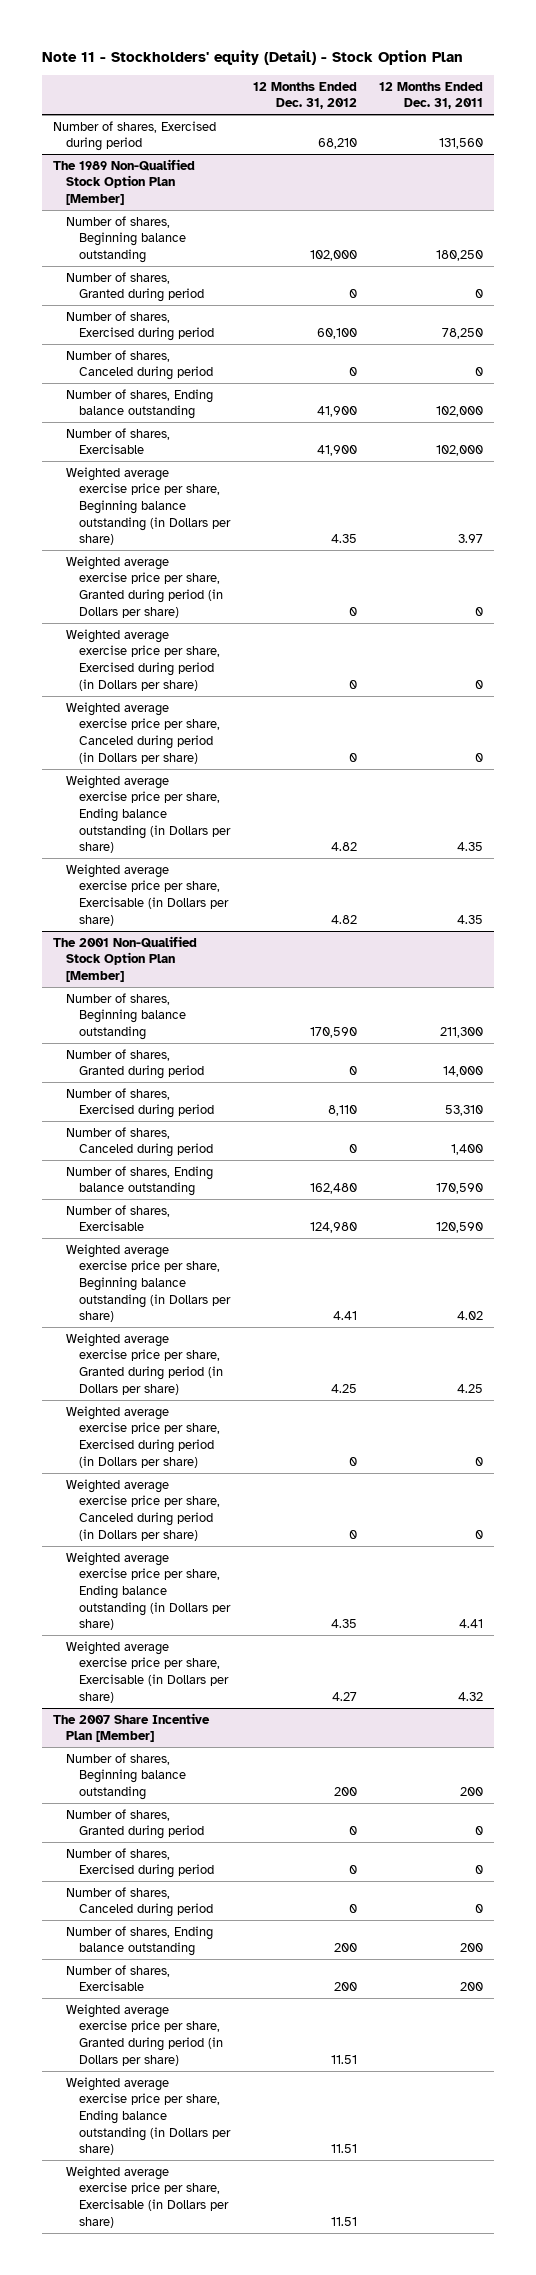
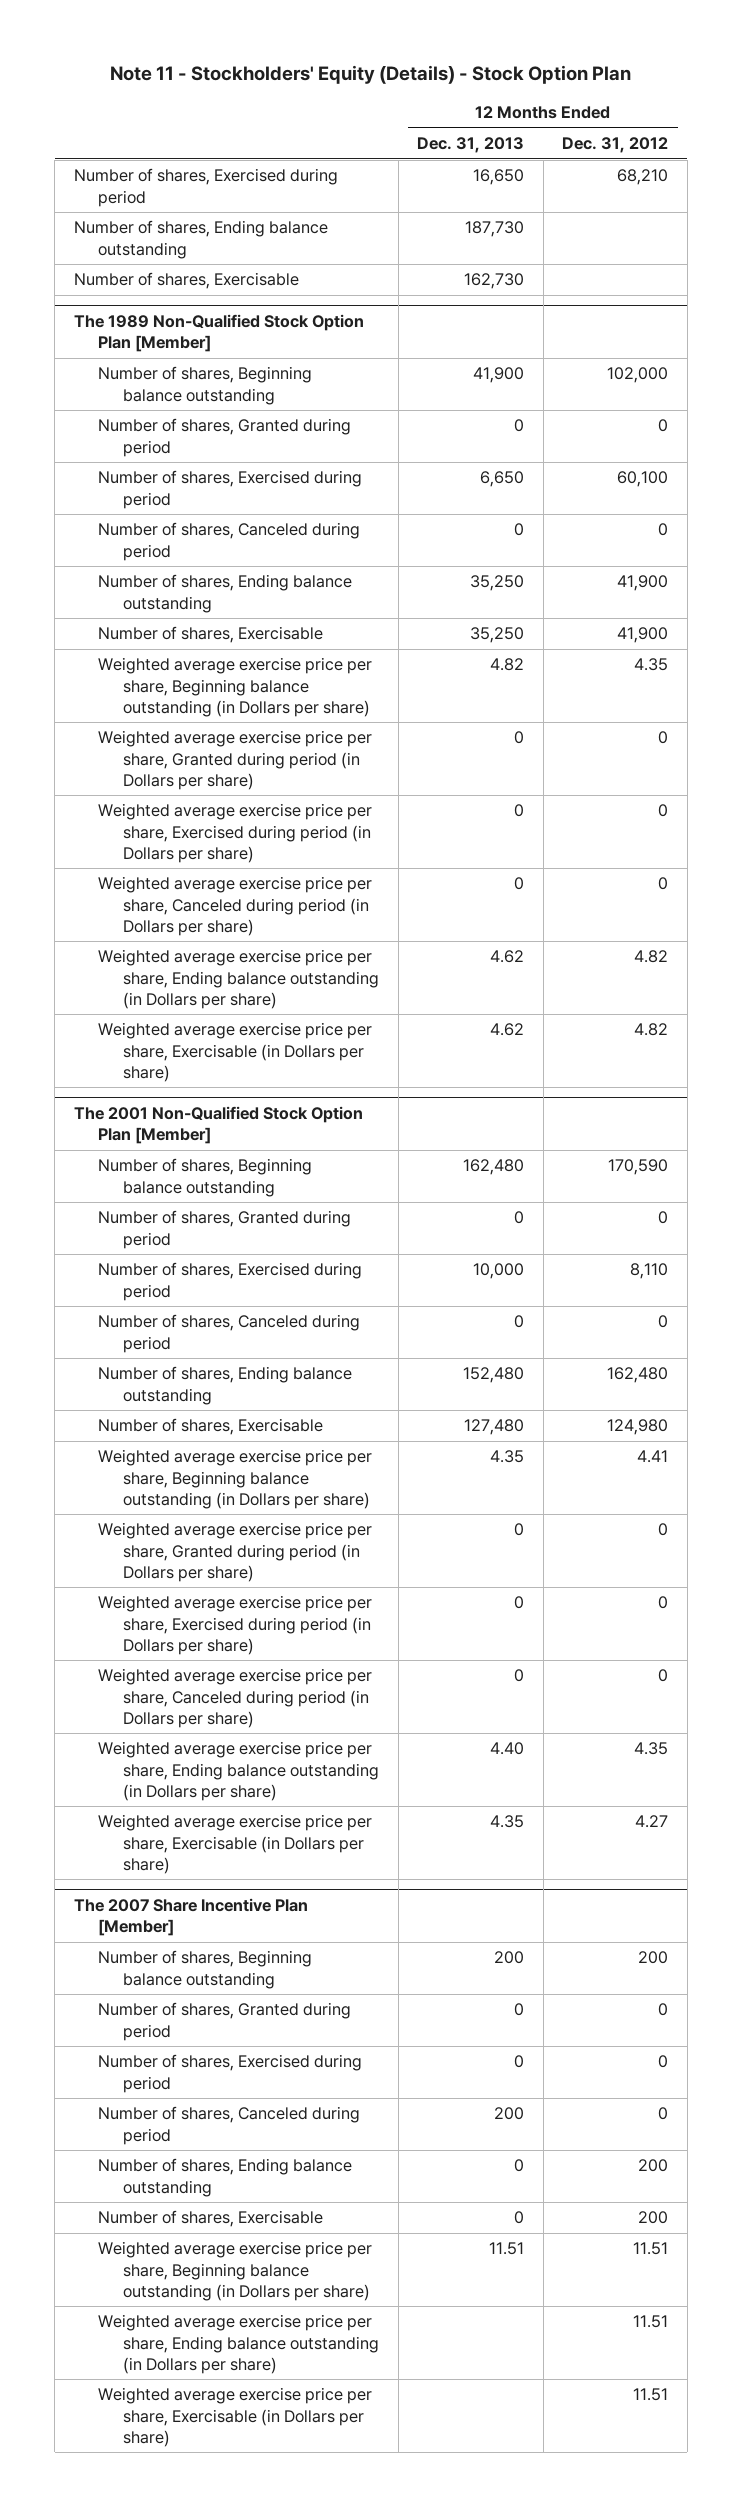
[42,50,464,66] Note 11 - Stockholders' equity (Detail) - Stock Option Plan -> [110,65,632,85] Note 11 - Stockholders' Equity (Details) - Stock Option Plan
[378,81,483,110] 12 Months Ended Dec. 31, 2011 -> none
none -> [417,137,525,154] Dec. 31, 2013
none -> [73,220,328,259] Number of shares, Ending balance outstanding
none -> [73,272,299,290] Number of shares, Exercisable
[330,1383,357,1393] 4.25 -> [658,1523,669,1537] 0
[66,2003,224,2066] Weighted average exercise price per share, Granted during period (in Dollars per share) -> [98,2241,373,2301] Weighted average exercise price per share, Beginning balance outstanding (in Dollars per share)

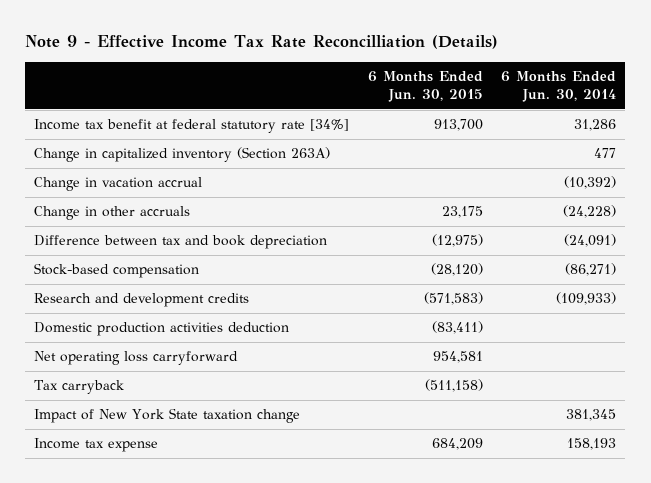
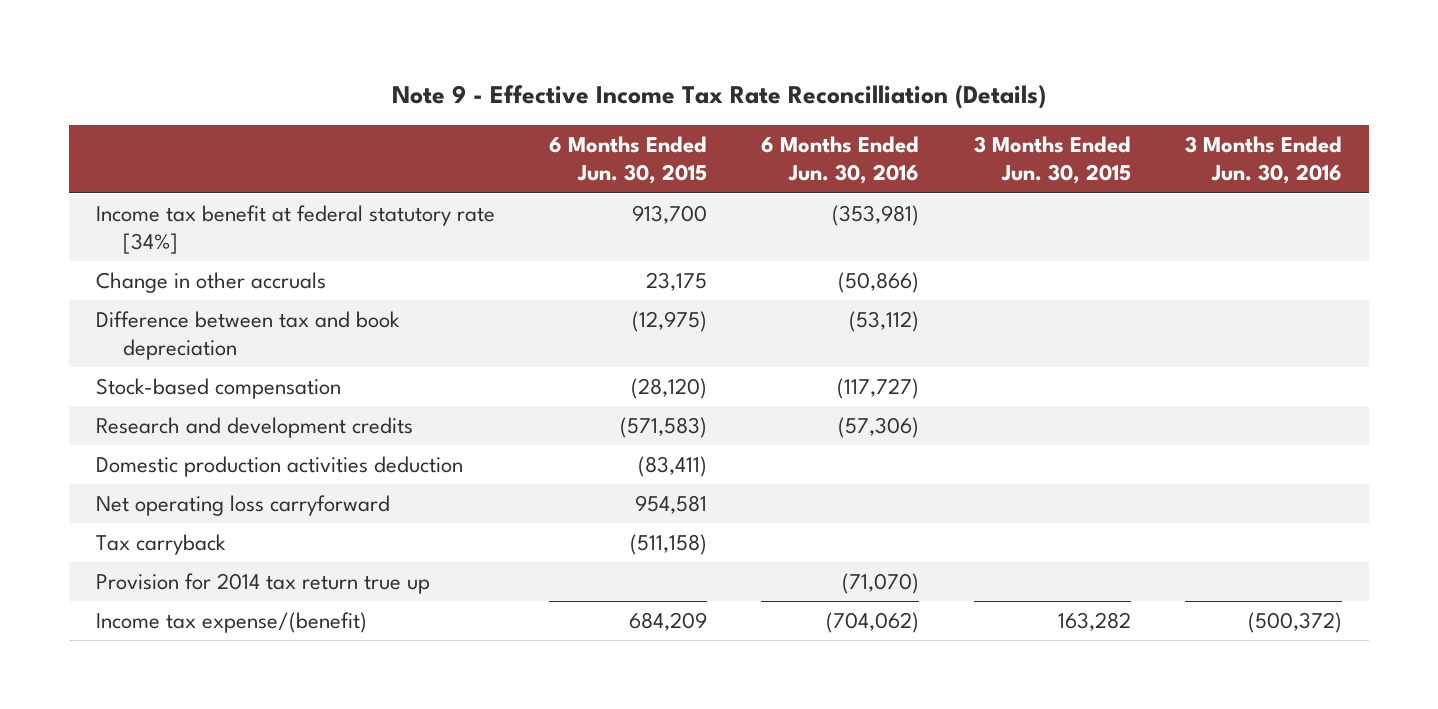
[501,70,617,102] 6 Months Ended Jun. 30, 2014 -> none
none -> [761,136,920,185] 6 Months Ended Jun. 30, 2016
none -> [973,136,1131,185] 3 Months Ended Jun. 30, 2015
none -> [1185,136,1343,185] 3 Months Ended Jun. 30, 2016
[34,147,331,163] Change in capitalized inventory (Section 263A) -> none
[34,177,203,192] Change in vacation accrual -> none
[34,408,301,424] Impact of New York State taxation change -> [95,572,430,594] Provision for 2014 tax return true up
[34,438,159,453] Income tax expense -> [95,611,367,633] Income tax expense/(benefit)

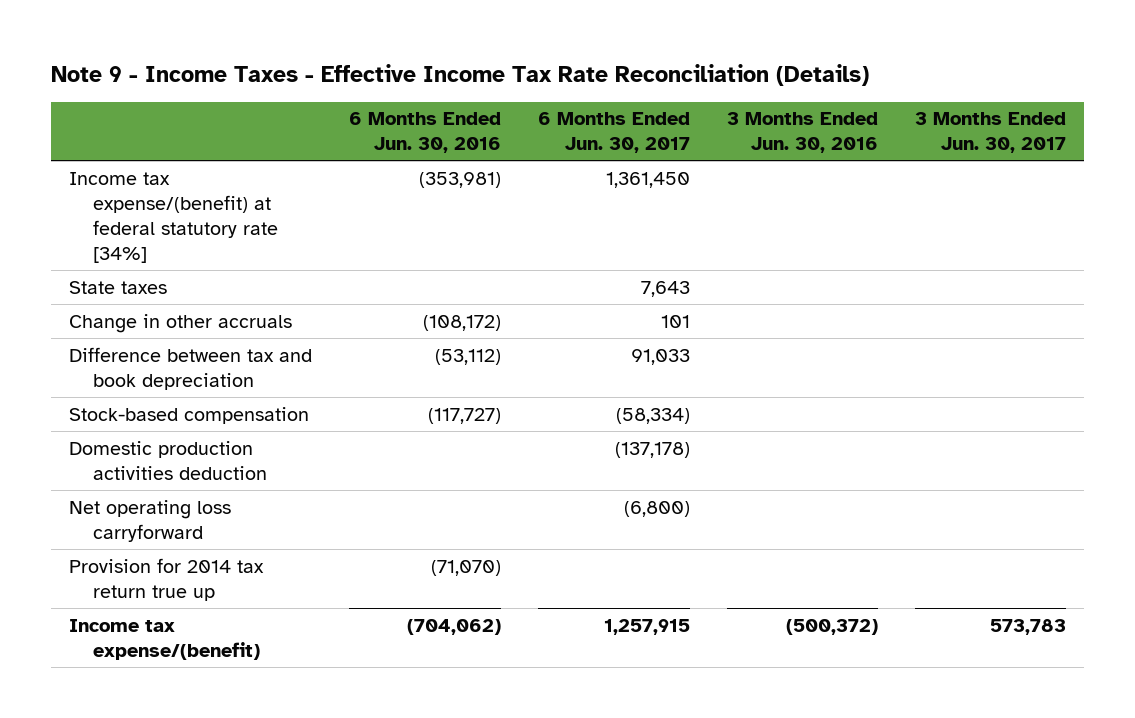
[391,85,1046,110] Note 9 - Effective Income Tax Rate Reconcilliation (Details) -> [50,63,869,86] Note 9 - Income Taxes - Effective Income Tax Rate Reconciliation (Details)
[549,136,708,185] 6 Months Ended Jun. 30, 2015 -> none
[973,136,1131,185] 3 Months Ended Jun. 30, 2015 -> none
none -> [538,112,691,154] 6 Months Ended Jun. 30, 2017
none -> [914,112,1066,154] 3 Months Ended Jun. 30, 2017
[95,204,495,254] Income tax benefit at federal statutory rate [34%] -> [69,171,278,263] Income tax expense/(benefit) at federal statutory rate [34%]
none -> [69,280,168,294] State taxes
[838,271,920,293] (50,866) -> [423,314,502,331] (108,172)
[95,416,413,438] Research and development credits -> none
[95,533,226,555] Tax carryback -> none

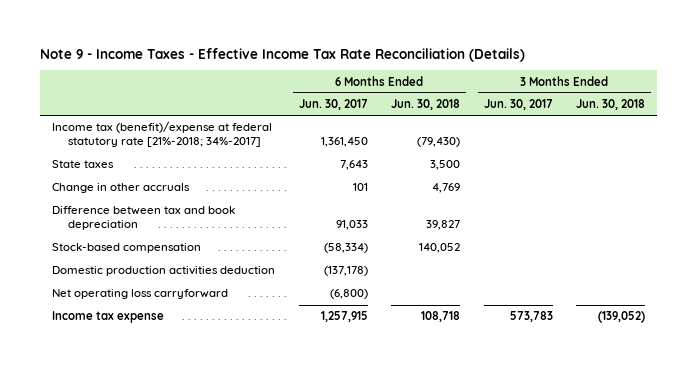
[349,112,502,154] 6 Months Ended Jun. 30, 2016 -> none
[727,112,879,154] 3 Months Ended Jun. 30, 2016 -> none
none -> [391,99,461,111] Jun. 30, 2018
none -> [576,99,646,111] Jun. 30, 2018
[69,171,278,263] Income tax expense/(benefit) at federal statutory rate [34%] -> [52,121,273,148] Income tax (benefit)/expense at federal statutory rate [21%-2018; 34%-2017]
[69,557,265,601] Provision for 2014 tax return true up -> none
[69,618,260,660] Income tax expense/(benefit) -> [52,311,165,324] Income tax expense

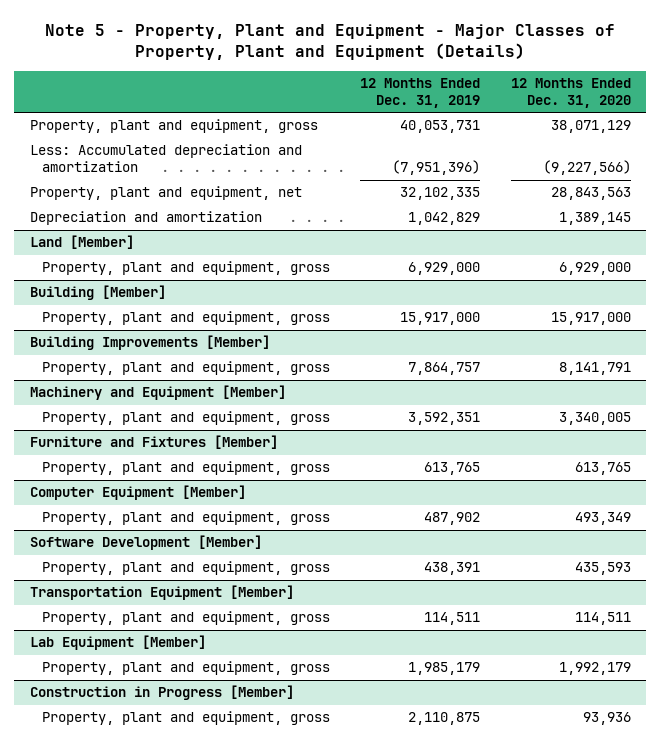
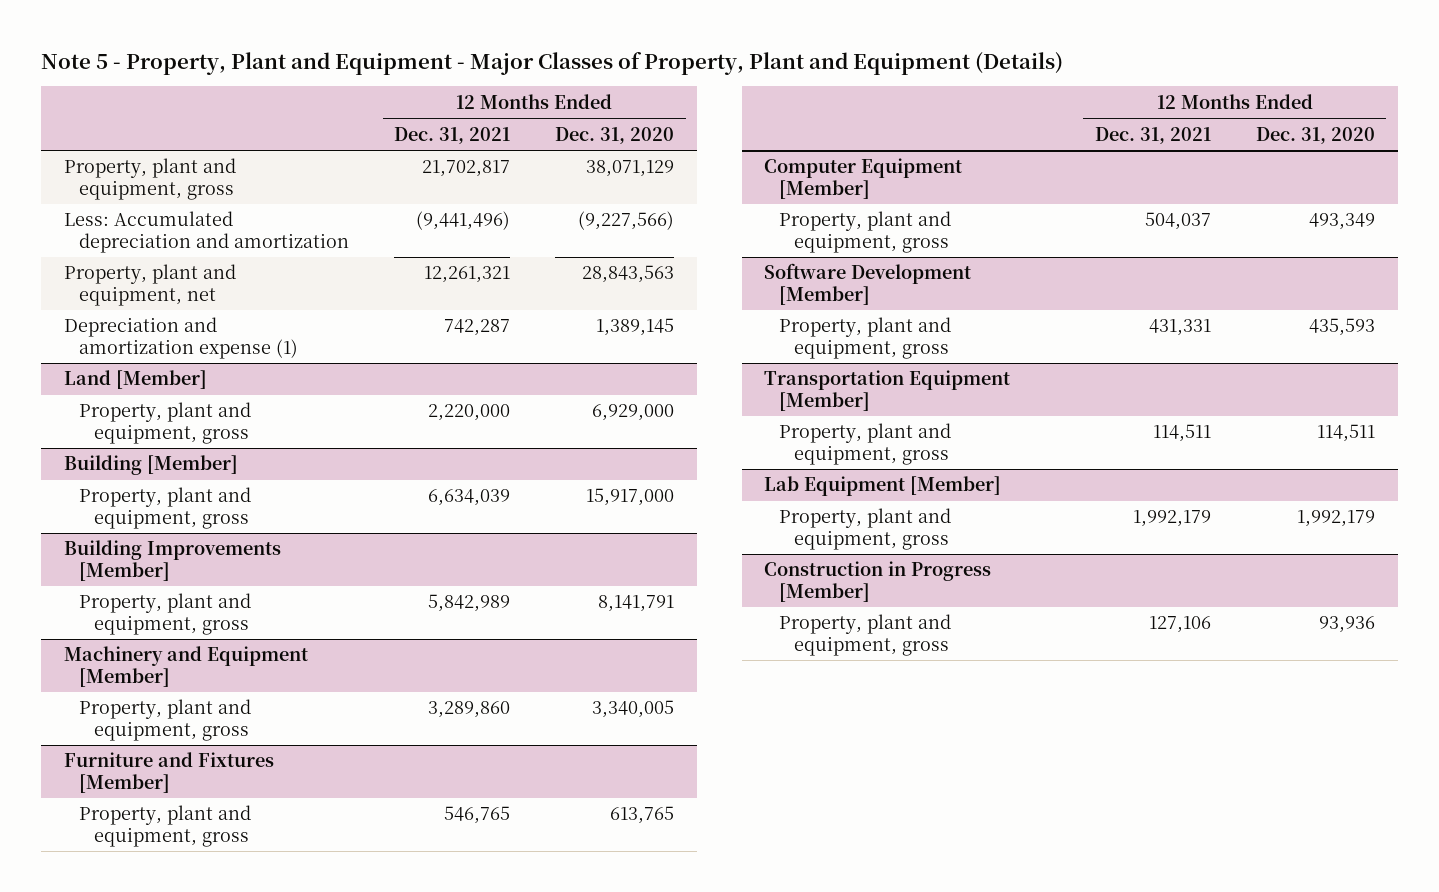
[360,78,481,108] 12 Months Ended Dec. 31, 2019 -> none
none -> [393,126,510,144] Dec. 31, 2021
[29,211,262,226] Depreciation and amortization -> [63,317,298,359] Depreciation and amortization expense (1)

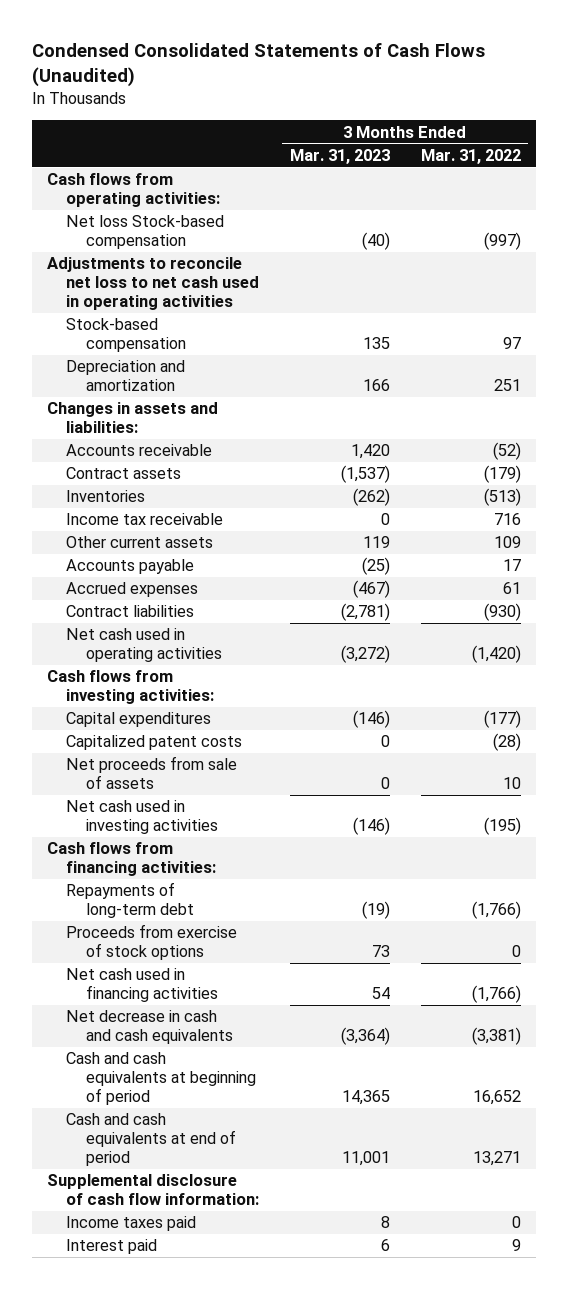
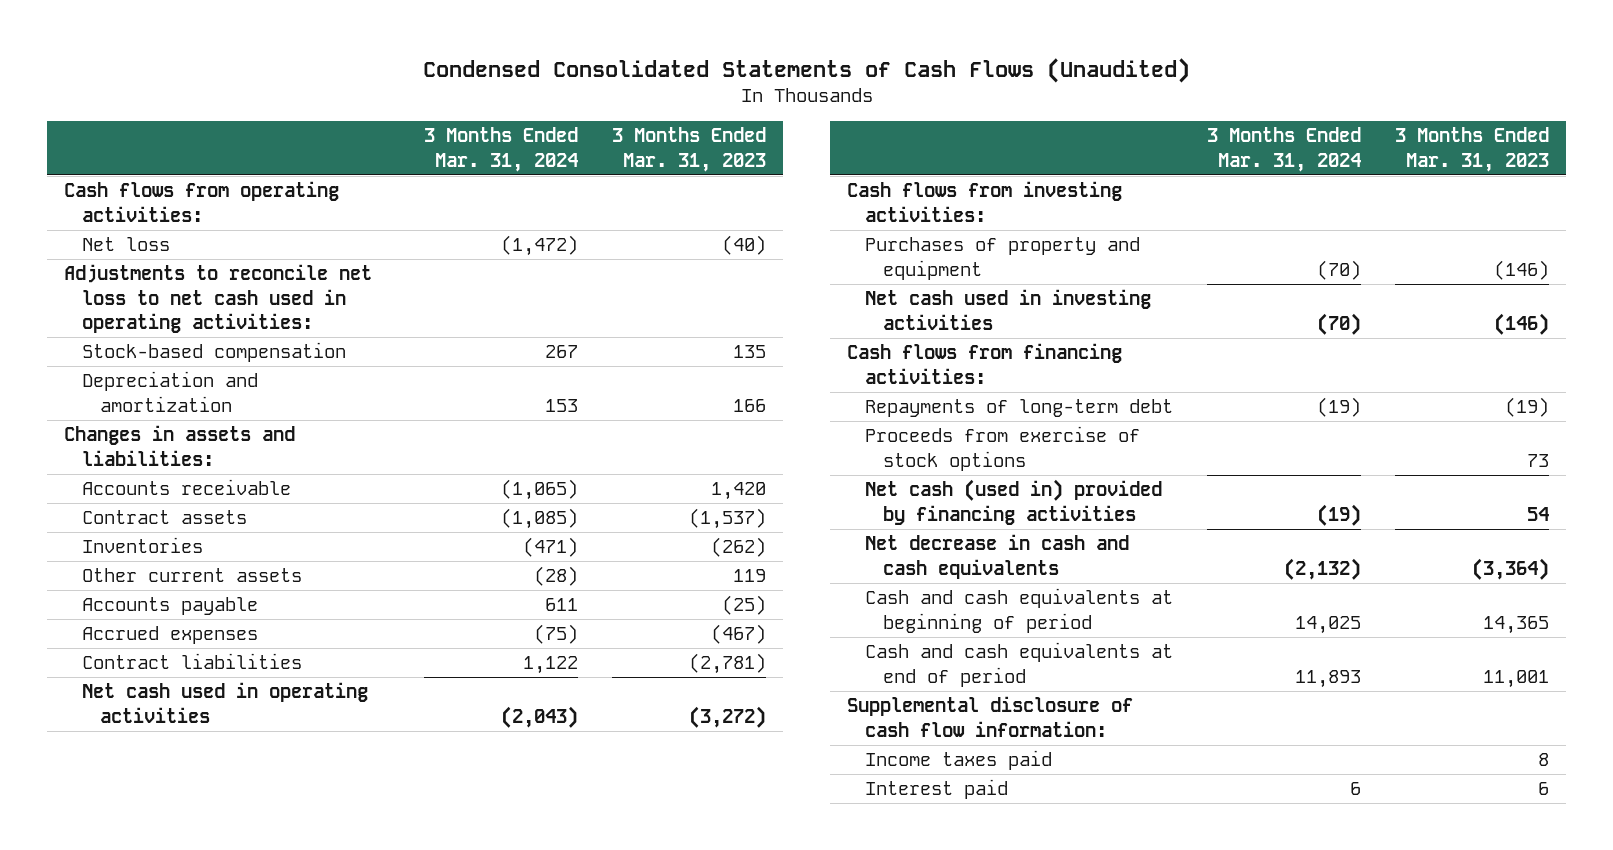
[420,148,521,164] Mar. 31, 2022 -> none
none -> [423,127,578,172] 3 Months Ended Mar. 31, 2024
[66,215,225,250] Net loss Stock-based compensation -> [81,237,170,252] Net loss
[46,257,260,311] Adjustments to reconcile net loss to net cash used in operating activities -> [64,264,373,334] Adjustments to reconcile net loss to net cash used in operating activities:
[66,513,224,526] Income tax receivable -> none
[66,735,243,751] Capitalized patent costs -> none
[66,756,238,790] Net proceeds from sale of assets -> none
[66,712,212,728] Capital expenditures -> [865,237,1141,280] Purchases of property and equipment
[66,968,218,1003] Net cash used in financing activities -> [865,479,1163,525] Net cash (used in) provided by financing activities

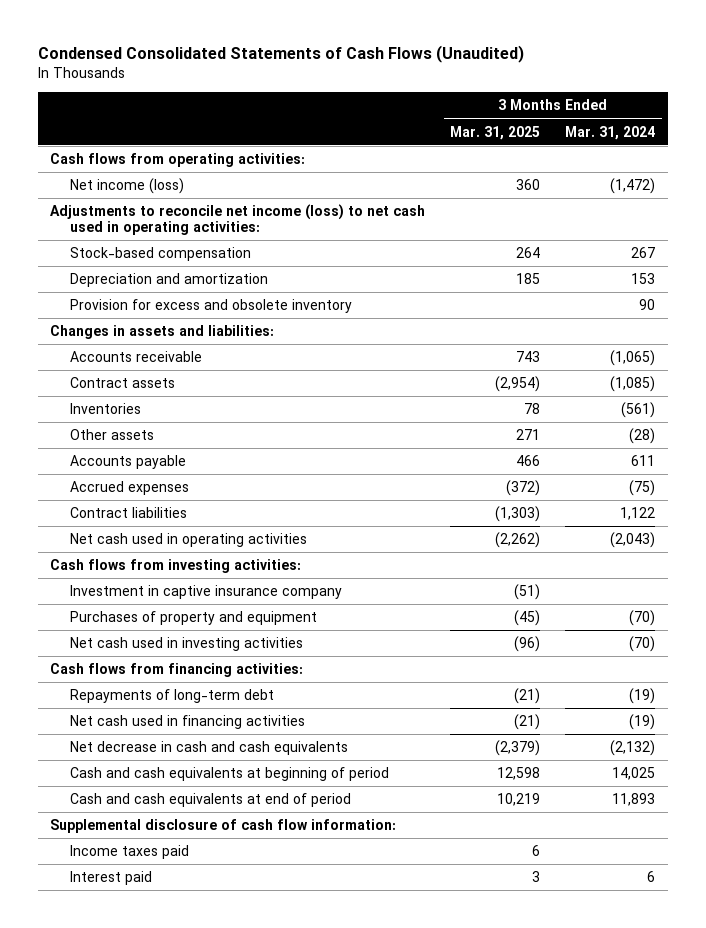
[612,127,767,172] 3 Months Ended Mar. 31, 2023 -> none
none -> [450,125,541,140] Mar. 31, 2025
[81,237,170,252] Net loss -> [69,178,184,195] Net income (loss)
[64,264,373,334] Adjustments to reconcile net loss to net cash used in operating activities: -> [50,204,426,236] Adjustments to reconcile net income (loss) to net cash used in operating activities:
none -> [69,299,352,314] Provision for excess and obsolete inventory
[522,537,578,558] (471) -> [621,402,656,419] (561)
[81,568,302,583] Other current assets -> [69,429,154,441] Other assets
none -> [69,585,342,600] Investment in captive insurance company
[865,426,1141,471] Proceeds from exercise of stock options -> none
[865,479,1163,525] Net cash (used in) provided by financing activities -> [69,715,305,730] Net cash used in financing activities

